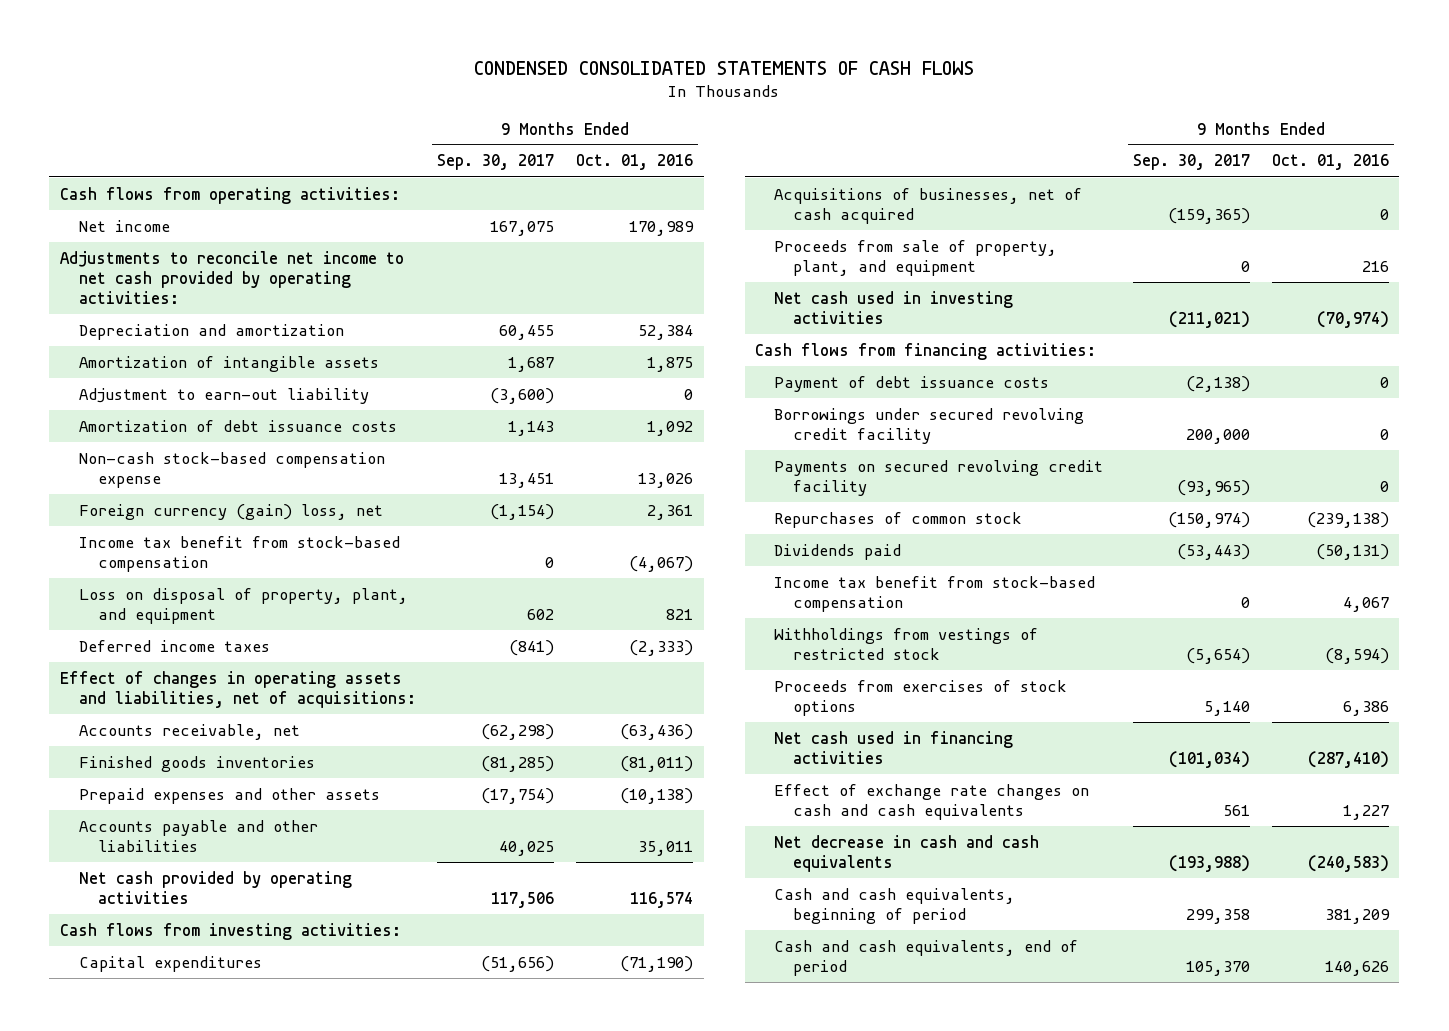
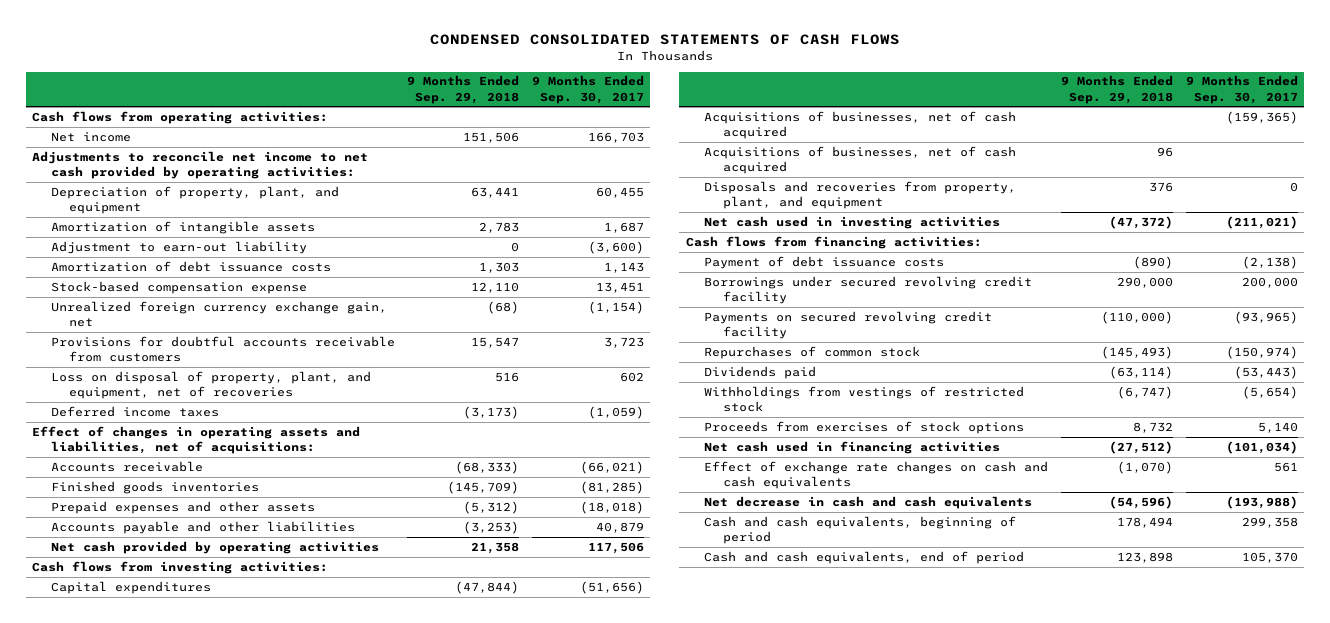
[576,154,694,171] Oct. 01, 2016 -> none
none -> [407,75,520,104] 9 Months Ended Sep. 29, 2018
[490,220,555,236] 167,075 -> [587,131,644,143] 166,703
[78,323,344,340] Depreciation and amortization -> [50,185,339,214] Depreciation of property, plant, and equipment
[78,535,400,572] Income tax benefit from stock-based compensation -> none
[78,451,385,488] Non-cash stock-based compensation expense -> [50,280,307,294] Stock-based compensation expense
[78,503,383,520] Foreign currency (gain) loss, net -> [50,300,387,327] Unrealized foreign currency exchange gain, net
none -> [50,335,395,362] Provisions for doubtful accounts receivable from customers
[78,587,408,624] Loss on disposal of property, plant, and equipment -> [50,370,371,399] Loss on disposal of property, plant, and equipment, net of recoveries
[509,639,555,656] (841) -> [587,405,644,419] (1,059)
[78,723,300,740] Accounts receivable, net -> [50,460,203,472] Accounts receivable
[481,723,555,740] (62,298) -> [579,460,644,474] (66,021)
[481,787,555,804] (17,754) -> [579,500,644,514] (18,018)
[499,840,555,856] 40,025 -> [595,521,644,533] 40,879
none -> [704,145,1017,174] Acquisitions of businesses, net of cash acquired
[774,239,1058,276] Proceeds from sale of property, plant, and equipment -> [704,180,1017,209] Disposals and recoveries from property, plant, and equipment
[774,575,1096,612] Income tax benefit from stock-based compensation -> none

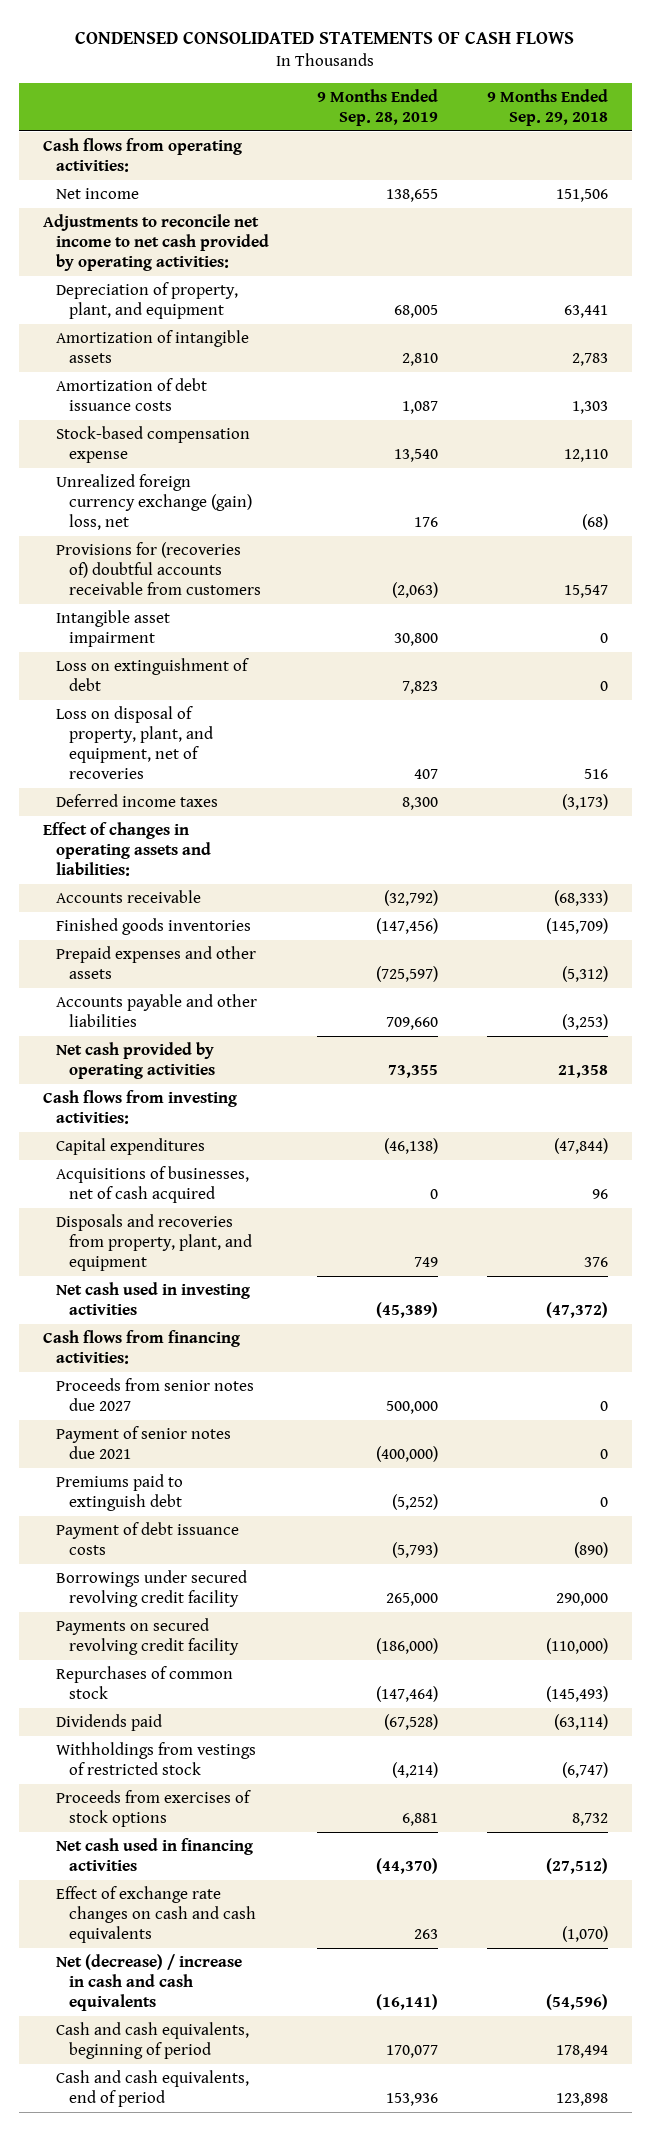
[531,75,644,104] 9 Months Ended Sep. 30, 2017 -> none
none -> [317,88,439,126] 9 Months Ended Sep. 28, 2019
[50,240,307,254] Adjustment to earn-out liability -> none
[50,300,387,327] Unrealized foreign currency exchange gain, net -> [56,474,252,531] Unrealized foreign currency exchange (gain) loss, net
[50,335,395,362] Provisions for doubtful accounts receivable from customers -> [56,542,261,596] Provisions for (recoveries of) doubtful accounts receivable from customers
none -> [56,610,171,648] Intangible asset impairment
none -> [56,658,250,692] Loss on extinguishment of debt
[32,425,361,454] Effect of changes in operating assets and liabilities, net of acquisitions: -> [43,822,212,877] Effect of changes in operating assets and liabilities:
[704,110,1017,139] Acquisitions of businesses, net of cash acquired -> none
none -> [56,1378,255,1412] Proceeds from senior notes due 2027
none -> [56,1426,232,1460] Payment of senior notes due 2021
none -> [56,1474,184,1512] Premiums paid to extinguish debt
[704,495,1033,509] Net decrease in cash and cash equivalents -> [56,1954,243,2012] Net (decrease) / increase in cash and cash equivalents

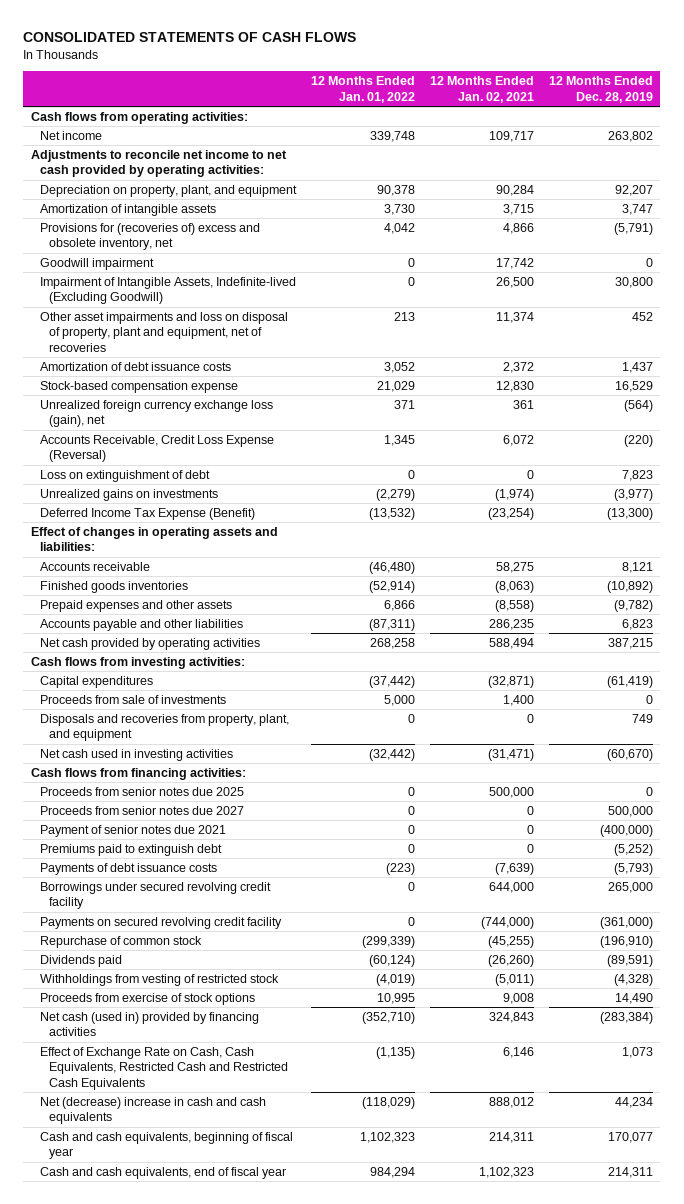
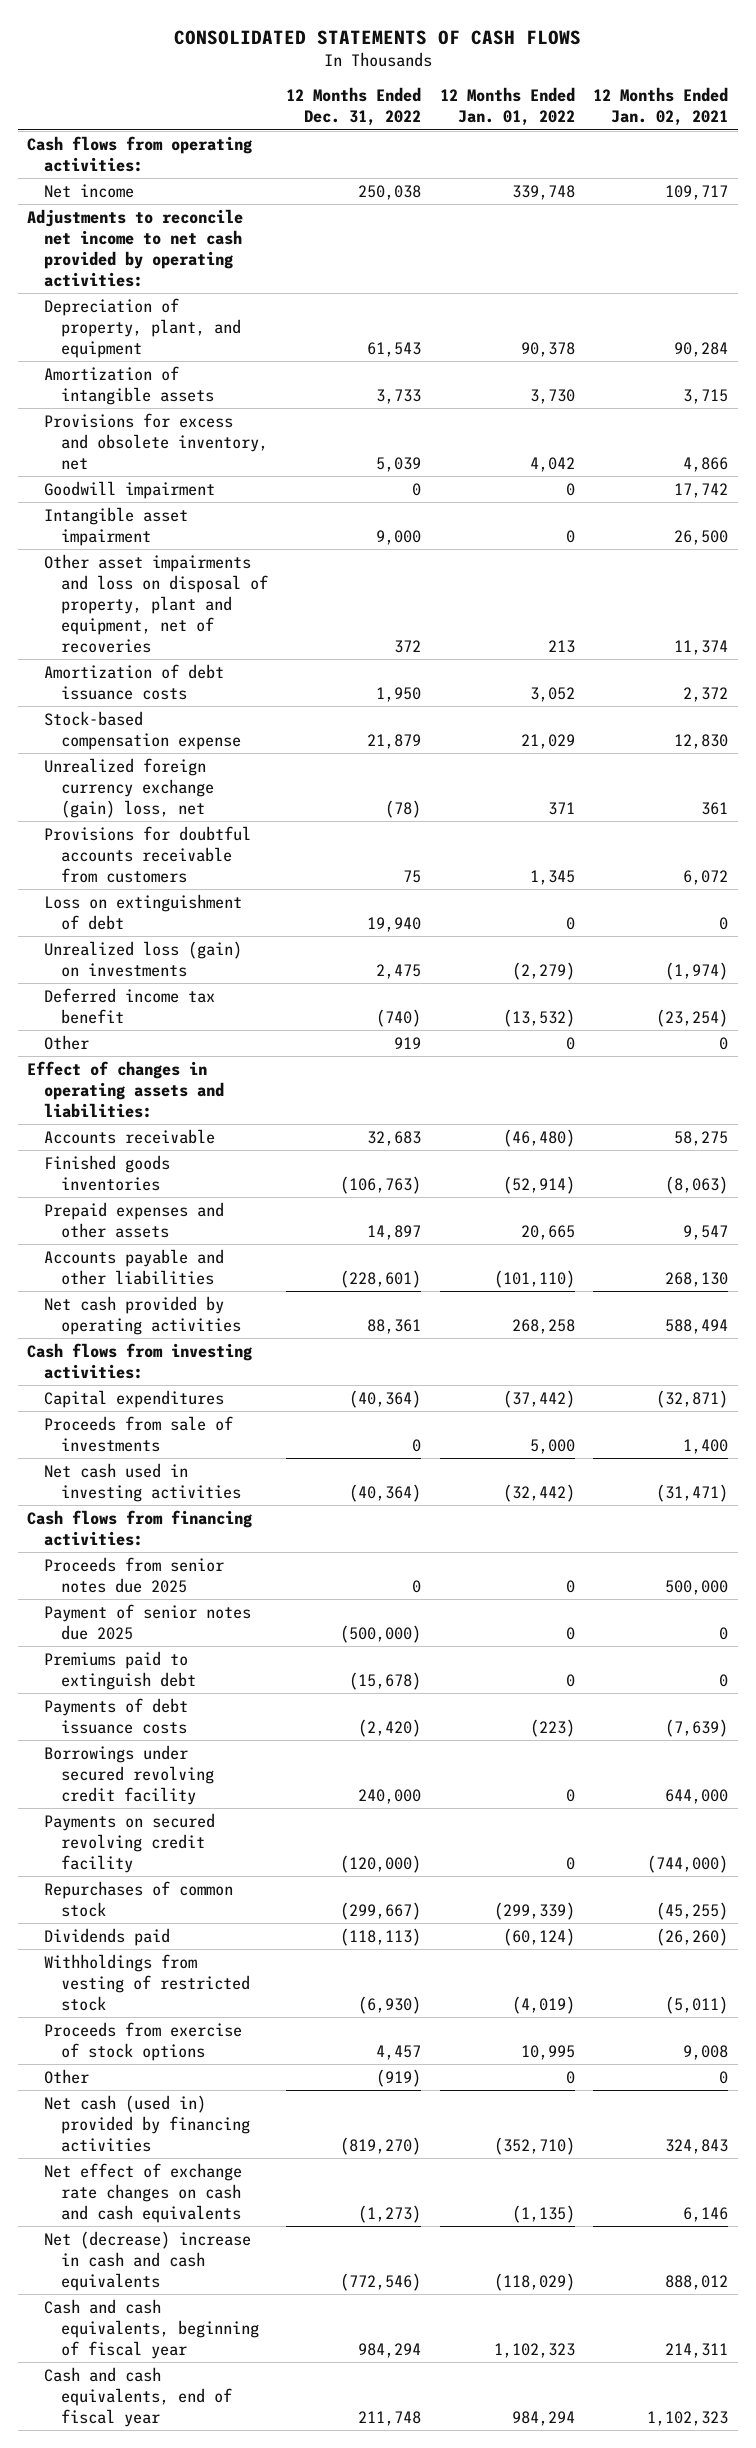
[548,76,653,103] 12 Months Ended Dec. 28, 2019 -> none
none -> [286,87,422,127] 12 Months Ended Dec. 31, 2022
[39,184,297,197] Depreciation on property, plant, and equipment -> [43,297,241,358] Depreciation of property, plant, and equipment
[39,222,260,251] Provisions for (recoveries of) excess and obsolete inventory, net -> [43,412,268,470] Provisions for excess and obsolete inventory, net
[39,276,296,305] Impairment of Intangible Assets, Indefinite-lived (Excluding Goodwill) -> [43,506,188,546] Intangible asset impairment
[39,399,273,428] Unrealized foreign currency exchange loss (gain), net -> [43,757,214,818] Unrealized foreign currency exchange (gain) loss, net
[39,434,274,463] Accounts Receivable, Credit Loss Expense (Reversal) -> [43,825,251,883] Provisions for doubtful accounts receivable from customers
[39,488,218,501] Unrealized gains on investments -> [43,940,242,977] Unrealized loss (gain) on investments
[39,507,255,520] Deferred Income Tax Expense (Benefit) -> [43,987,215,1024] Deferred income tax benefit
none -> [43,1034,89,1050] Other
[383,599,415,611] 6,866 -> [520,1224,575,1240] 20,665
[494,599,534,612] (8,558) -> [683,1224,729,1240] 9,547
[368,618,415,631] (87,311) -> [493,1269,575,1288] (101,110)
[488,618,534,630] 286,235 -> [665,1271,729,1287] 268,130
[39,713,289,742] Disposals and recoveries from property, plant, and equipment -> none
[39,805,244,815] Proceeds from senior notes due 2027 -> none
[39,824,226,837] Payment of senior notes due 2021 -> [43,1603,251,1640] Payment of senior notes due 2025
[39,935,202,948] Repurchase of common stock -> [43,1880,233,1917] Repurchases of common stock
none -> [43,2068,89,2084] Other
[39,1046,289,1090] Effect of Exchange Rate on Cash, Cash Equivalents, Restricted Cash and Restricted Cash Equivalents -> [43,2162,242,2223] Net effect of exchange rate changes on cash and cash equivalents

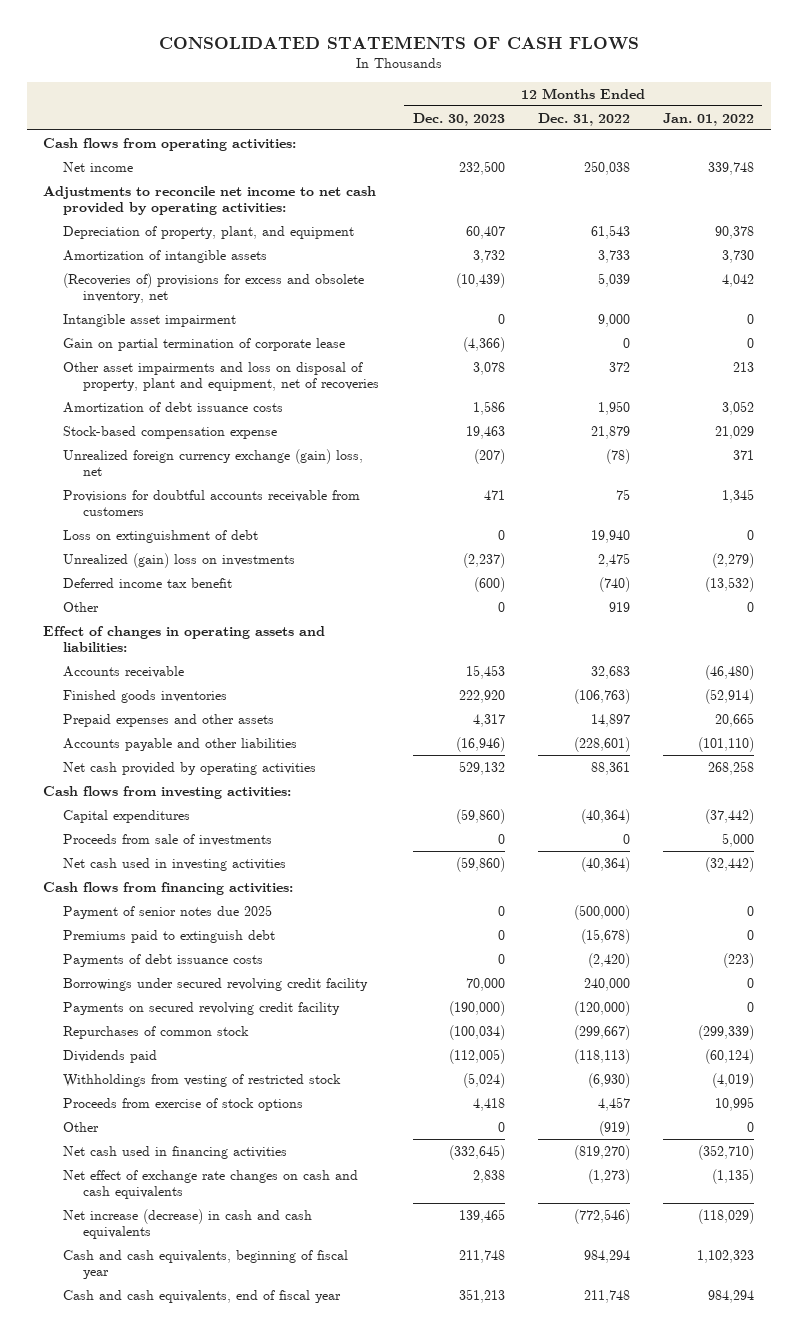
[593,87,729,127] 12 Months Ended Jan. 02, 2021 -> none
none -> [412,112,505,126] Dec. 30, 2023
[43,480,215,499] Goodwill impairment -> none
[43,412,268,470] Provisions for excess and obsolete inventory, net -> [63,272,365,304] (Recoveries of) provisions for excess and obsolete inventory, net
none -> [63,337,346,351] Gain on partial termination of corporate lease
[43,940,242,977] Unrealized loss (gain) on investments -> [63,552,296,568] Unrealized (gain) loss on investments
[43,1556,224,1593] Proceeds from senior notes due 2025 -> none
[43,2094,250,2152] Net cash (used in) provided by financing activities -> [63,1145,288,1159] Net cash used in financing activities
[43,2230,251,2291] Net (decrease) increase in cash and cash equivalents -> [63,1208,313,1240] Net increase (decrease) in cash and cash equivalents

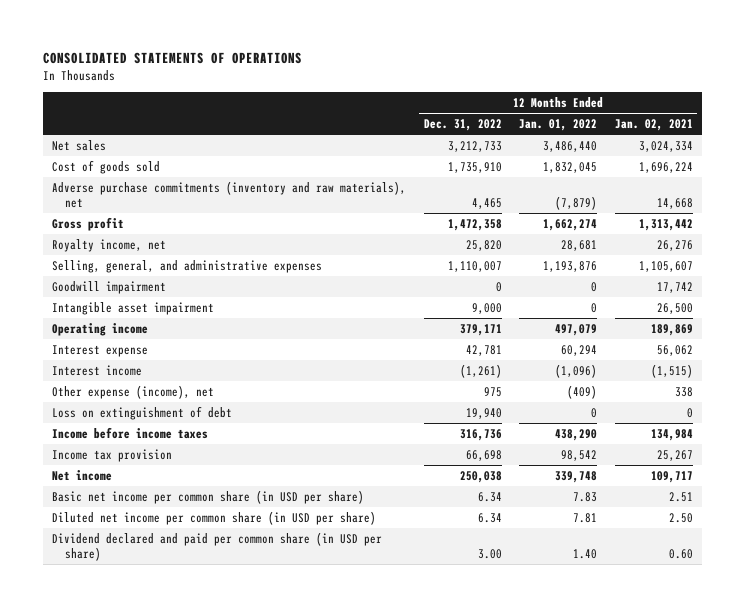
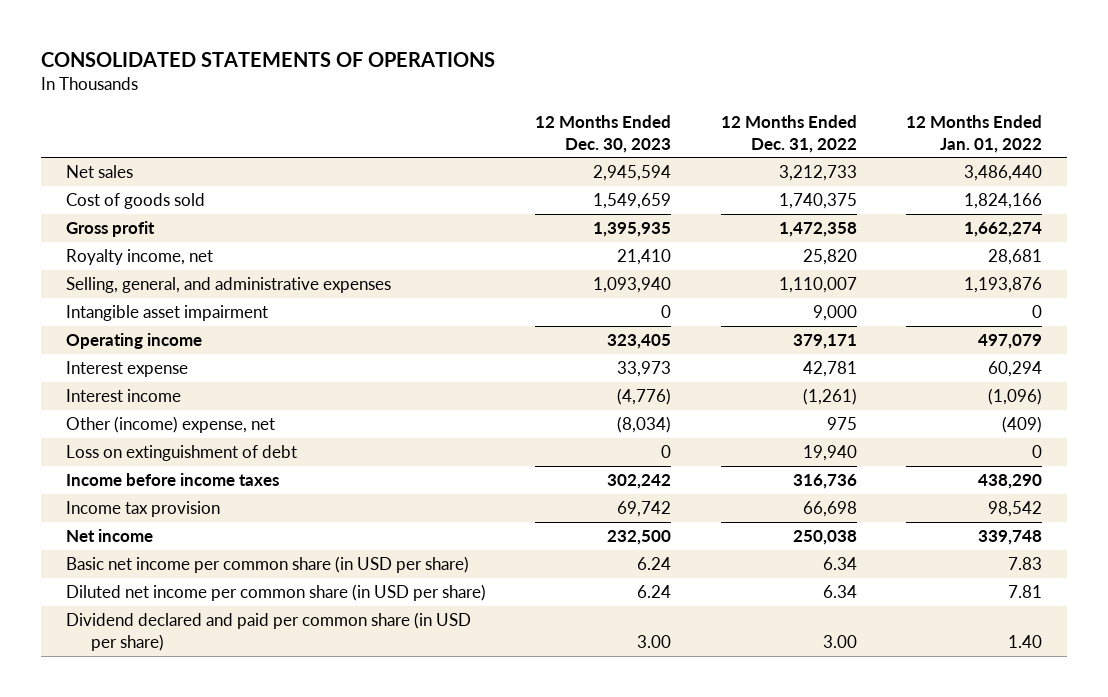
[615,119,694,132] Jan. 02, 2021 -> none
none -> [535,114,672,153] 12 Months Ended Dec. 30, 2023
[52,180,407,209] Adverse purchase commitments (inventory and raw materials), net -> none
[447,161,502,173] 1,735,910 -> [778,192,857,209] 1,740,375
[543,161,598,173] 1,832,045 -> [964,192,1043,209] 1,824,166
[52,280,167,294] Goodwill impairment -> none
[52,384,215,399] Other expense (income), net -> [65,415,275,433] Other (income) expense, net

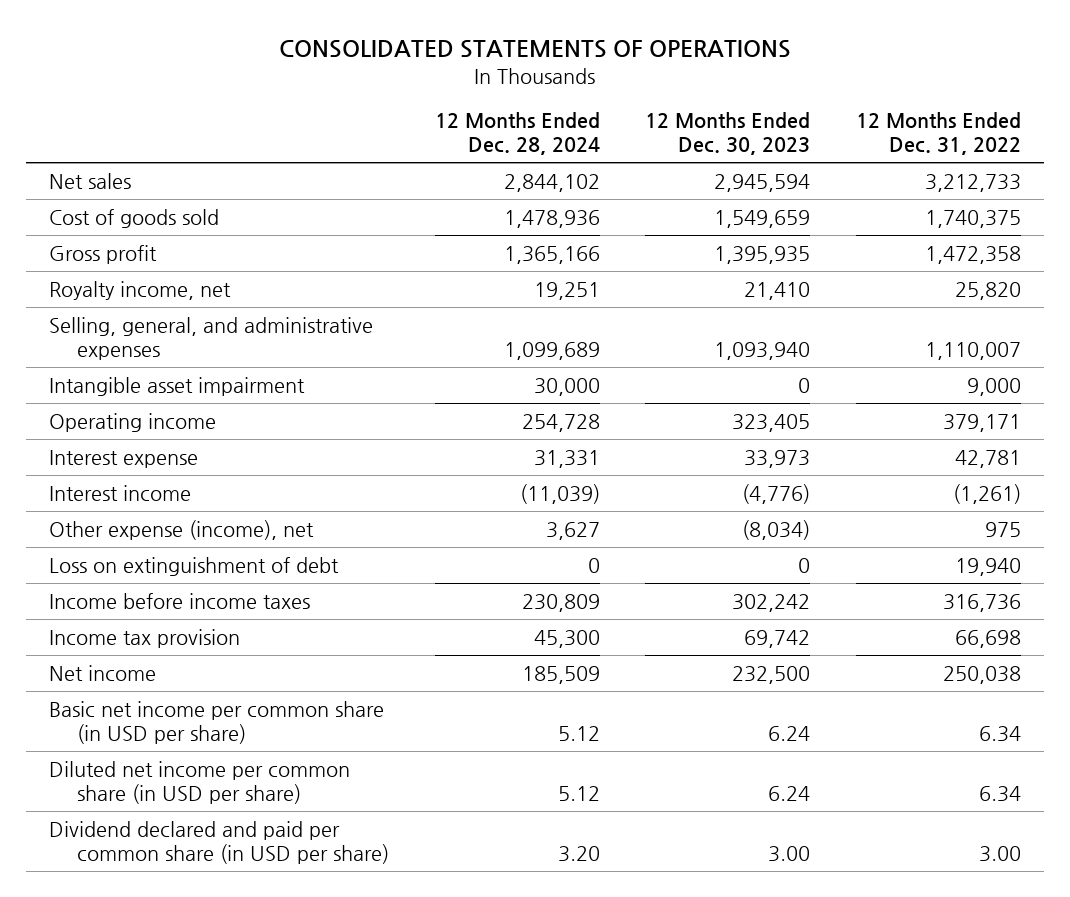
[906,114,1043,153] 12 Months Ended Jan. 01, 2022 -> none
none -> [434,112,600,155] 12 Months Ended Dec. 28, 2024
[65,415,275,433] Other (income) expense, net -> [48,520,314,541] Other expense (income), net

